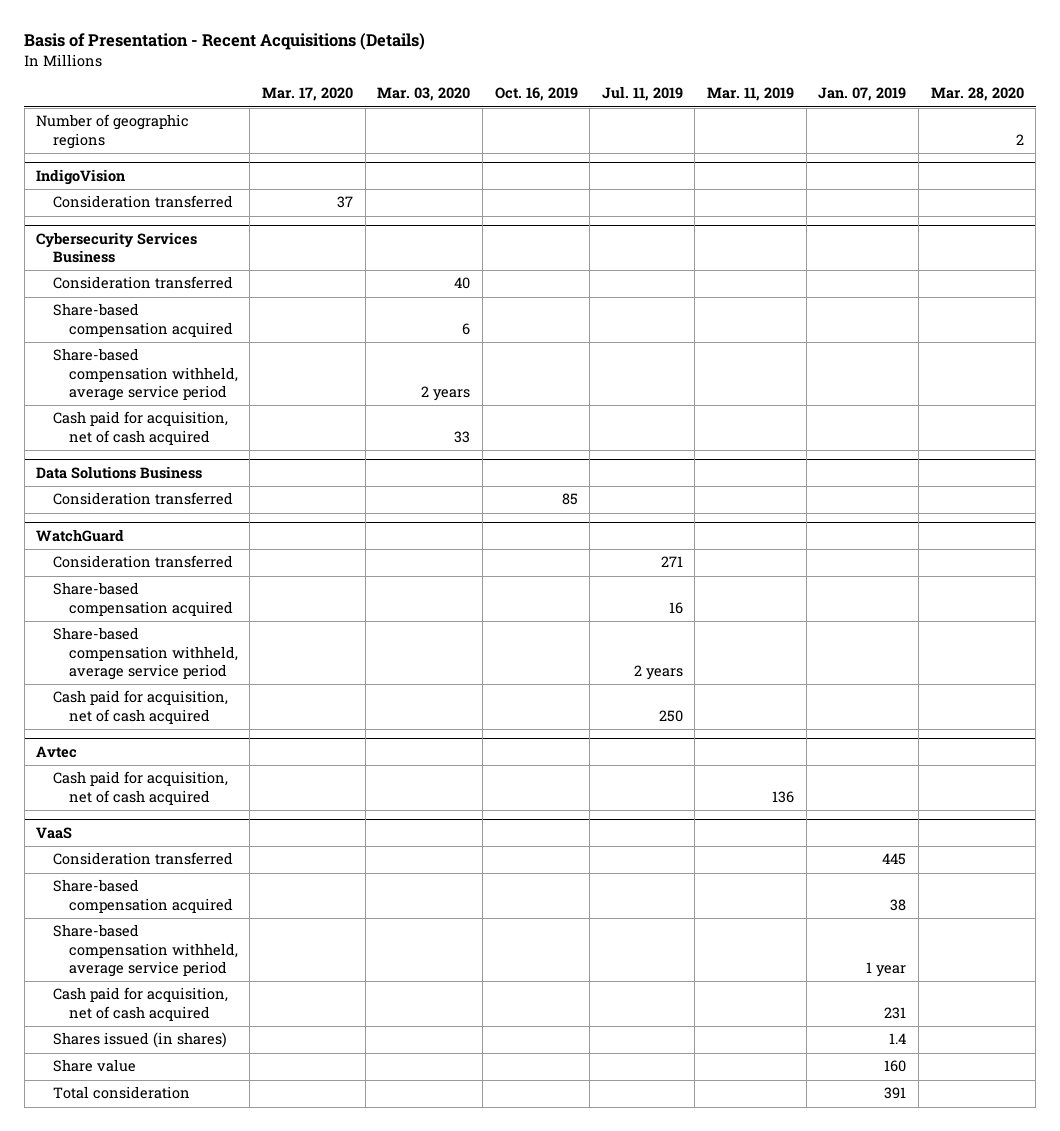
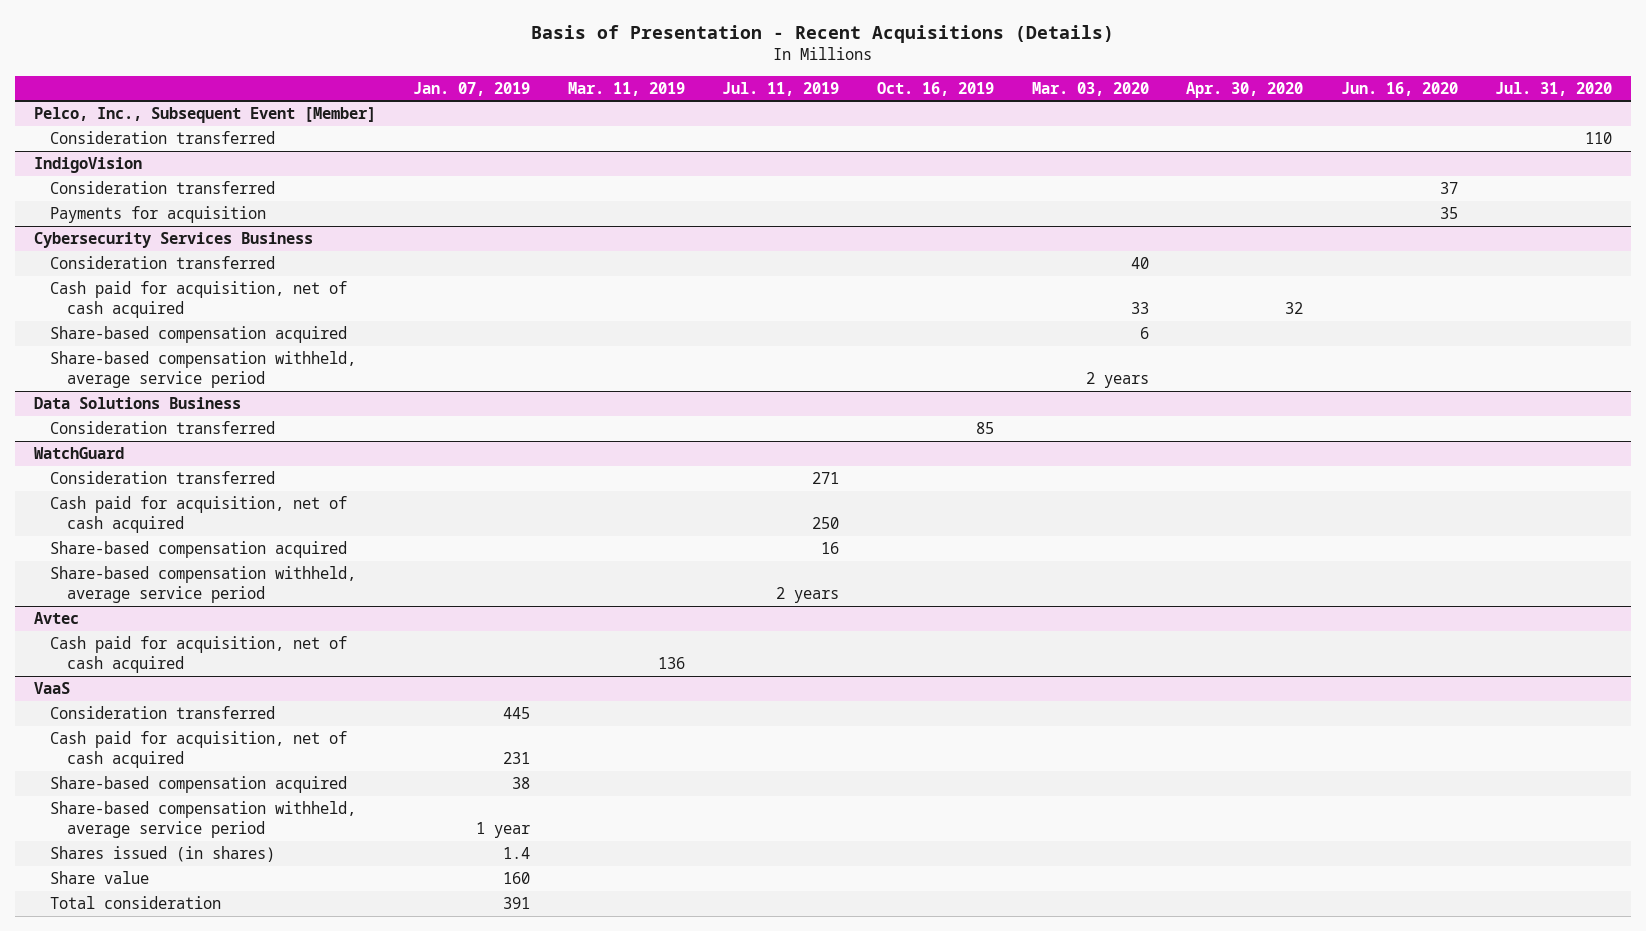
[262,87,354,102] Mar. 17, 2020 -> none
[930,87,1024,102] Mar. 28, 2020 -> none
none -> [1186,81,1304,98] Apr. 30, 2020
none -> [1340,81,1458,96] Jun. 16, 2020
none -> [1495,81,1613,96] Jul. 31, 2020
[36,114,190,149] Number of geographic regions -> none
none -> [33,106,376,123] Pelco, Inc., Subsequent Event [Member]
none -> [50,130,276,144] Consideration transferred
none -> [50,205,267,223] Payments for acquisition
[52,411,228,445] Cash paid for acquisition, net of cash acquired -> [50,280,348,319] Cash paid for acquisition, net of cash acquired
[52,690,228,724] Cash paid for acquisition, net of cash acquired -> [50,495,348,534] Cash paid for acquisition, net of cash acquired
[52,987,228,1021] Cash paid for acquisition, net of cash acquired -> [50,730,348,769] Cash paid for acquisition, net of cash acquired

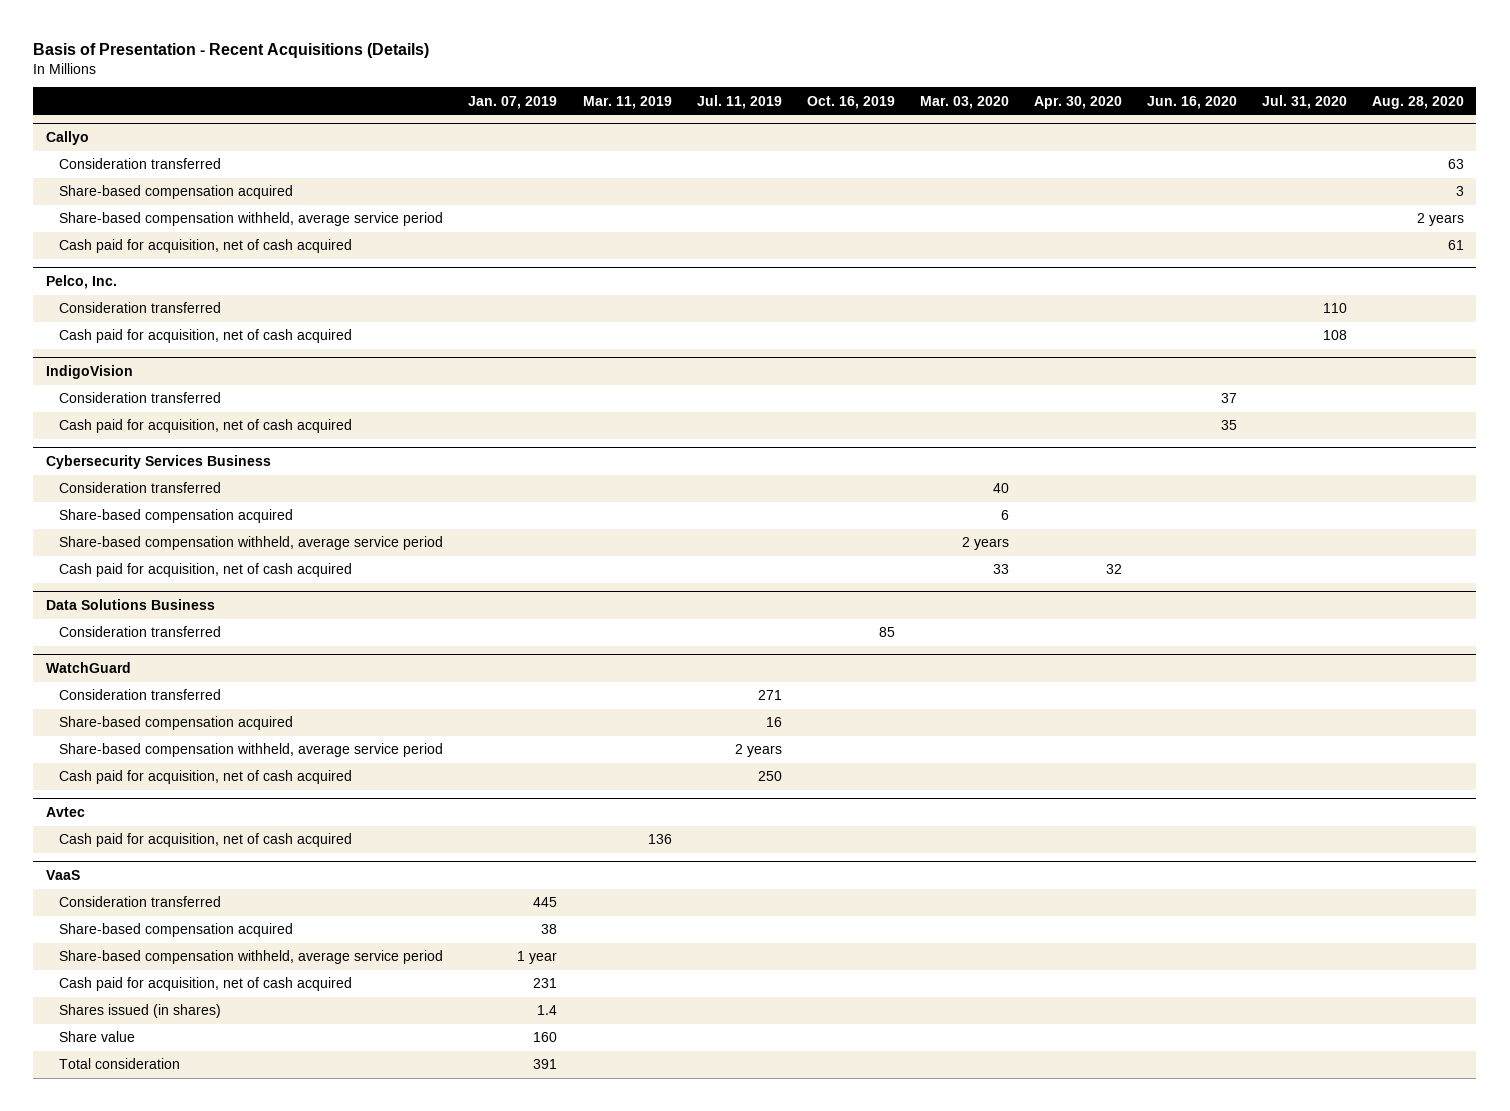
none -> [1371,95,1464,109] Aug. 28, 2020
none -> [45,131,89,146] Callyo
none -> [59,158,222,170] Consideration transferred
none -> [59,185,294,200] Share-based compensation acquired
none -> [59,212,444,227] Share-based compensation withheld, average service period
none -> [59,239,353,254] Cash paid for acquisition, net of cash acquired
[33,106,376,123] Pelco, Inc., Subsequent Event [Member] -> [45,275,117,290] Pelco, Inc.
none -> [59,329,353,344] Cash paid for acquisition, net of cash acquired
[50,205,267,223] Payments for acquisition -> none
none -> [59,419,353,434] Cash paid for acquisition, net of cash acquired
[50,280,348,319] Cash paid for acquisition, net of cash acquired -> [59,563,353,578] Cash paid for acquisition, net of cash acquired
[50,495,348,534] Cash paid for acquisition, net of cash acquired -> [59,770,353,785] Cash paid for acquisition, net of cash acquired
[50,730,348,769] Cash paid for acquisition, net of cash acquired -> [59,977,353,992] Cash paid for acquisition, net of cash acquired

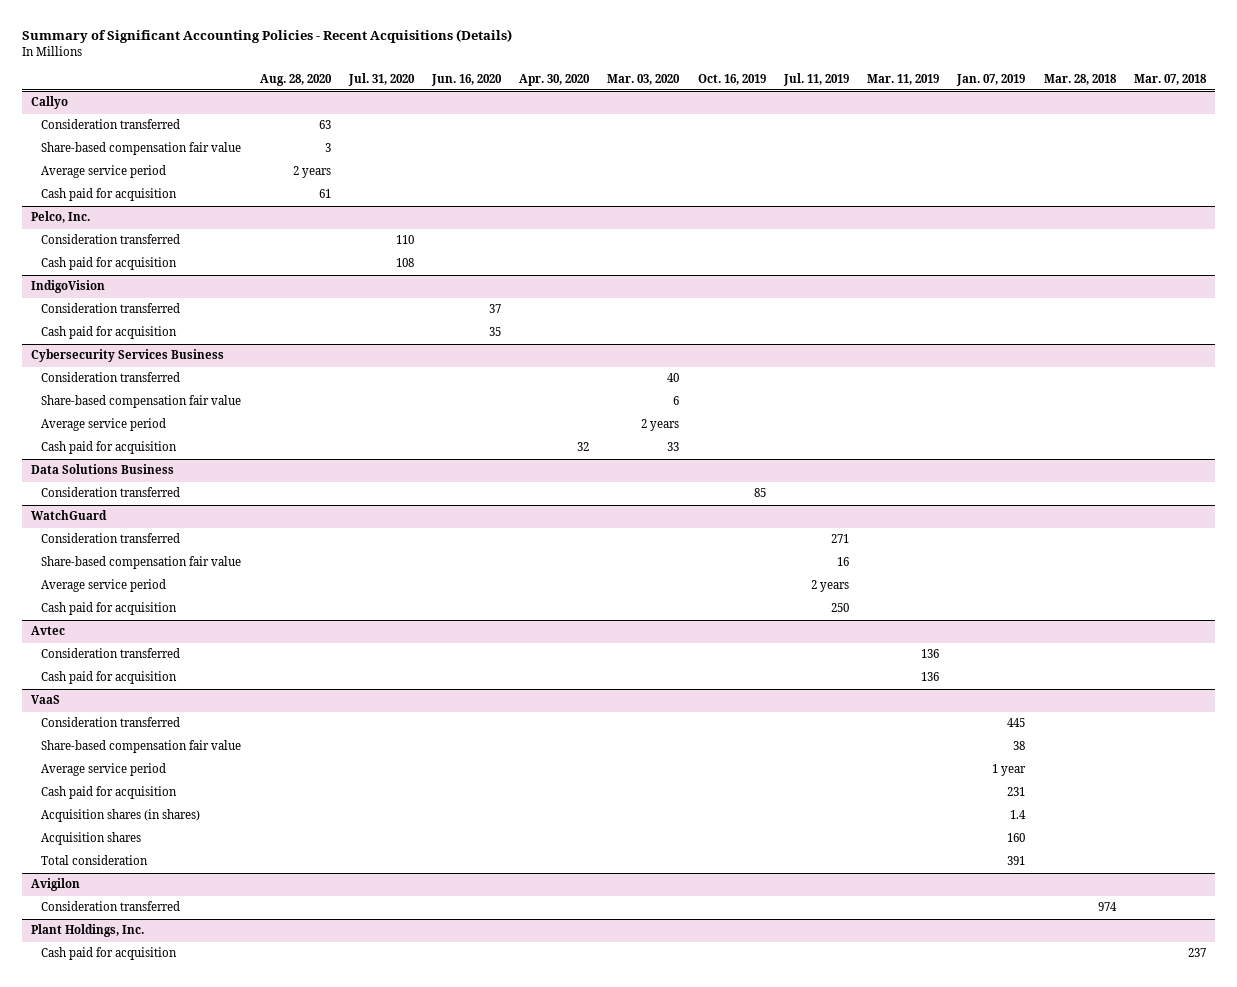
[33,42,430,58] Basis of Presentation - Recent Acquisitions (Details) -> [22,29,513,44] Summary of Significant Accounting Policies - Recent Acquisitions (Details)
none -> [1043,73,1117,85] Mar. 28, 2018
none -> [1133,73,1207,85] Mar. 07, 2018
[59,185,294,200] Share-based compensation acquired -> [41,142,242,156] Share-based compensation fair value
[59,212,444,227] Share-based compensation withheld, average service period -> [41,165,167,179] Average service period
[59,239,353,254] Cash paid for acquisition, net of cash acquired -> [41,188,178,202] Cash paid for acquisition
[59,329,353,344] Cash paid for acquisition, net of cash acquired -> [41,257,178,271] Cash paid for acquisition
[59,419,353,434] Cash paid for acquisition, net of cash acquired -> [41,326,178,340] Cash paid for acquisition
[59,509,294,524] Share-based compensation acquired -> [41,395,242,409] Share-based compensation fair value
[59,536,444,551] Share-based compensation withheld, average service period -> [41,418,167,432] Average service period
[59,563,353,578] Cash paid for acquisition, net of cash acquired -> [41,441,178,455] Cash paid for acquisition
[59,716,294,731] Share-based compensation acquired -> [41,556,242,570] Share-based compensation fair value
[59,743,444,758] Share-based compensation withheld, average service period -> [41,579,167,593] Average service period
[59,770,353,785] Cash paid for acquisition, net of cash acquired -> [41,602,178,616] Cash paid for acquisition
none -> [41,648,181,659] Consideration transferred
[59,833,353,848] Cash paid for acquisition, net of cash acquired -> [41,671,178,685] Cash paid for acquisition
[59,923,294,938] Share-based compensation acquired -> [41,740,242,754] Share-based compensation fair value
[59,950,444,965] Share-based compensation withheld, average service period -> [41,763,167,777] Average service period
[59,977,353,992] Cash paid for acquisition, net of cash acquired -> [41,786,178,800] Cash paid for acquisition
[59,1004,222,1019] Shares issued (in shares) -> [41,809,201,823] Acquisition shares (in shares)
[59,1031,136,1043] Share value -> [41,832,142,846] Acquisition shares
none -> [31,878,81,892] Avigilon
none -> [41,901,181,912] Consideration transferred
none -> [31,924,145,938] Plant Holdings, Inc.
none -> [41,947,178,961] Cash paid for acquisition

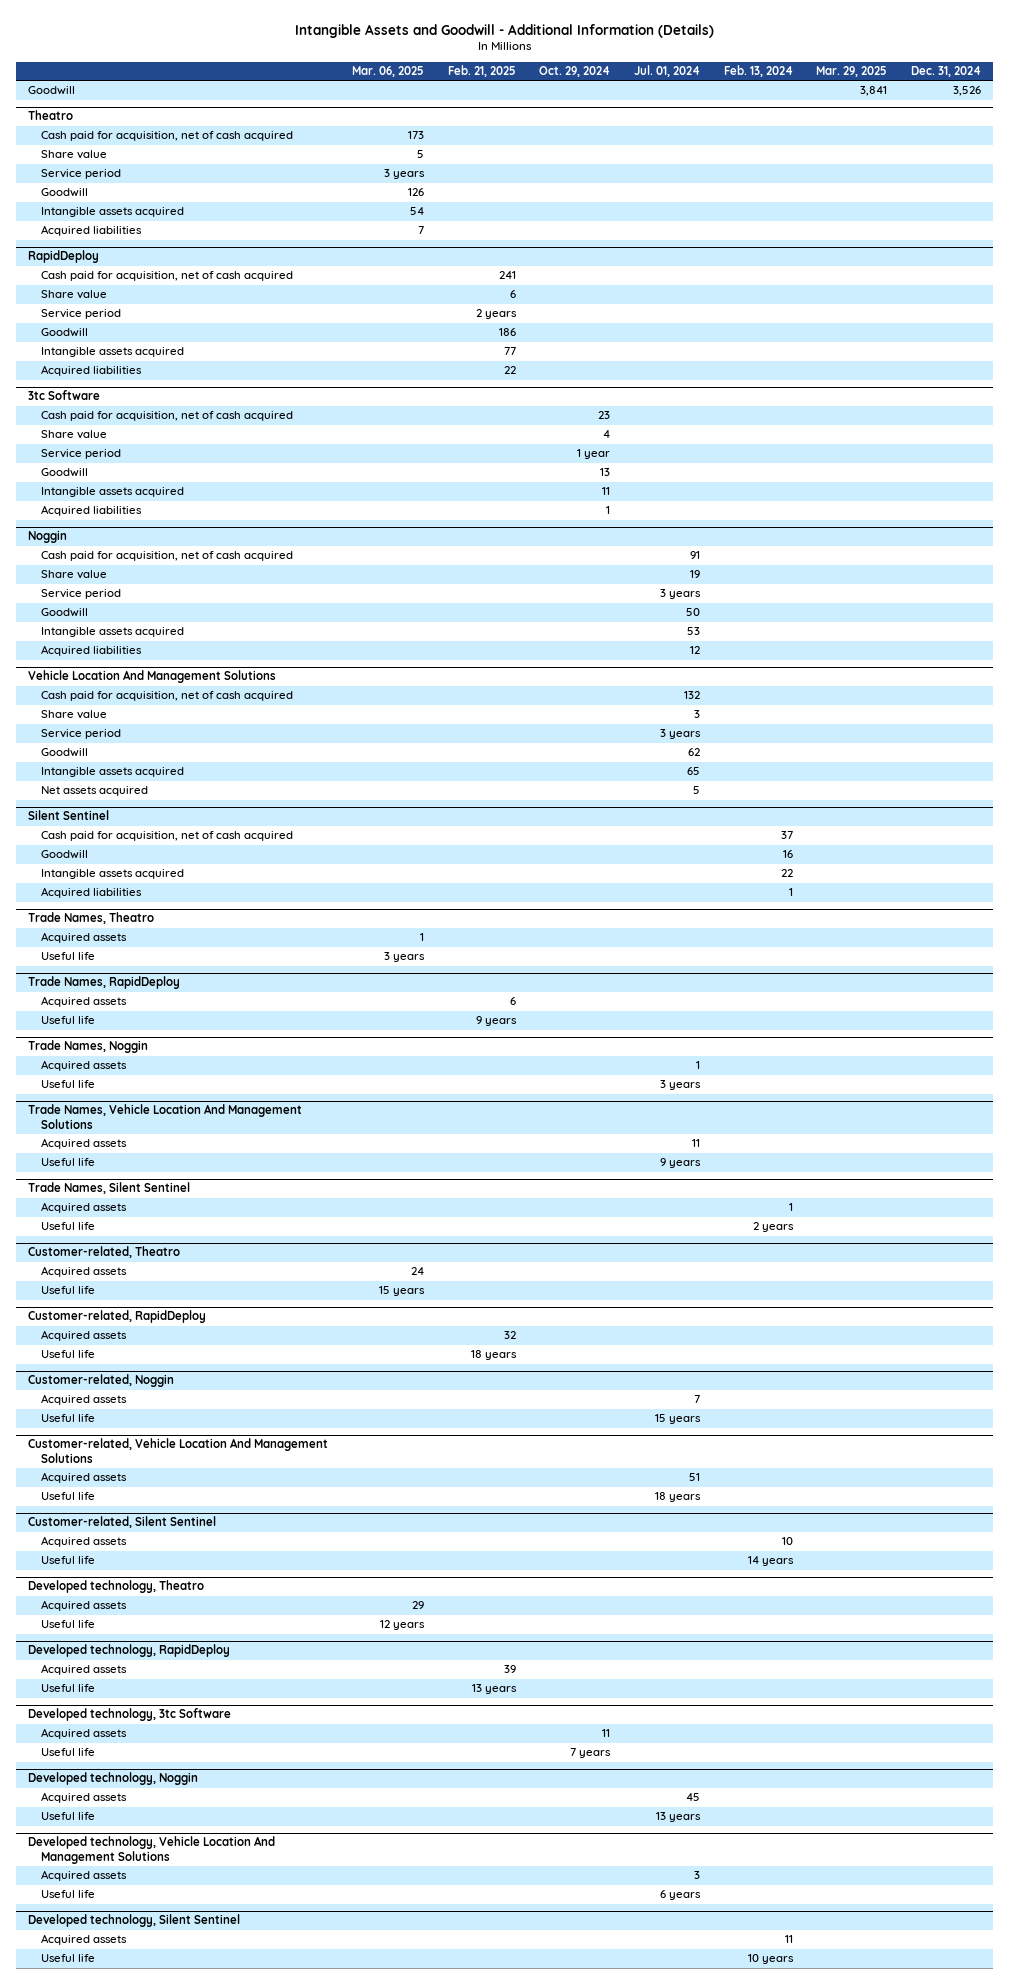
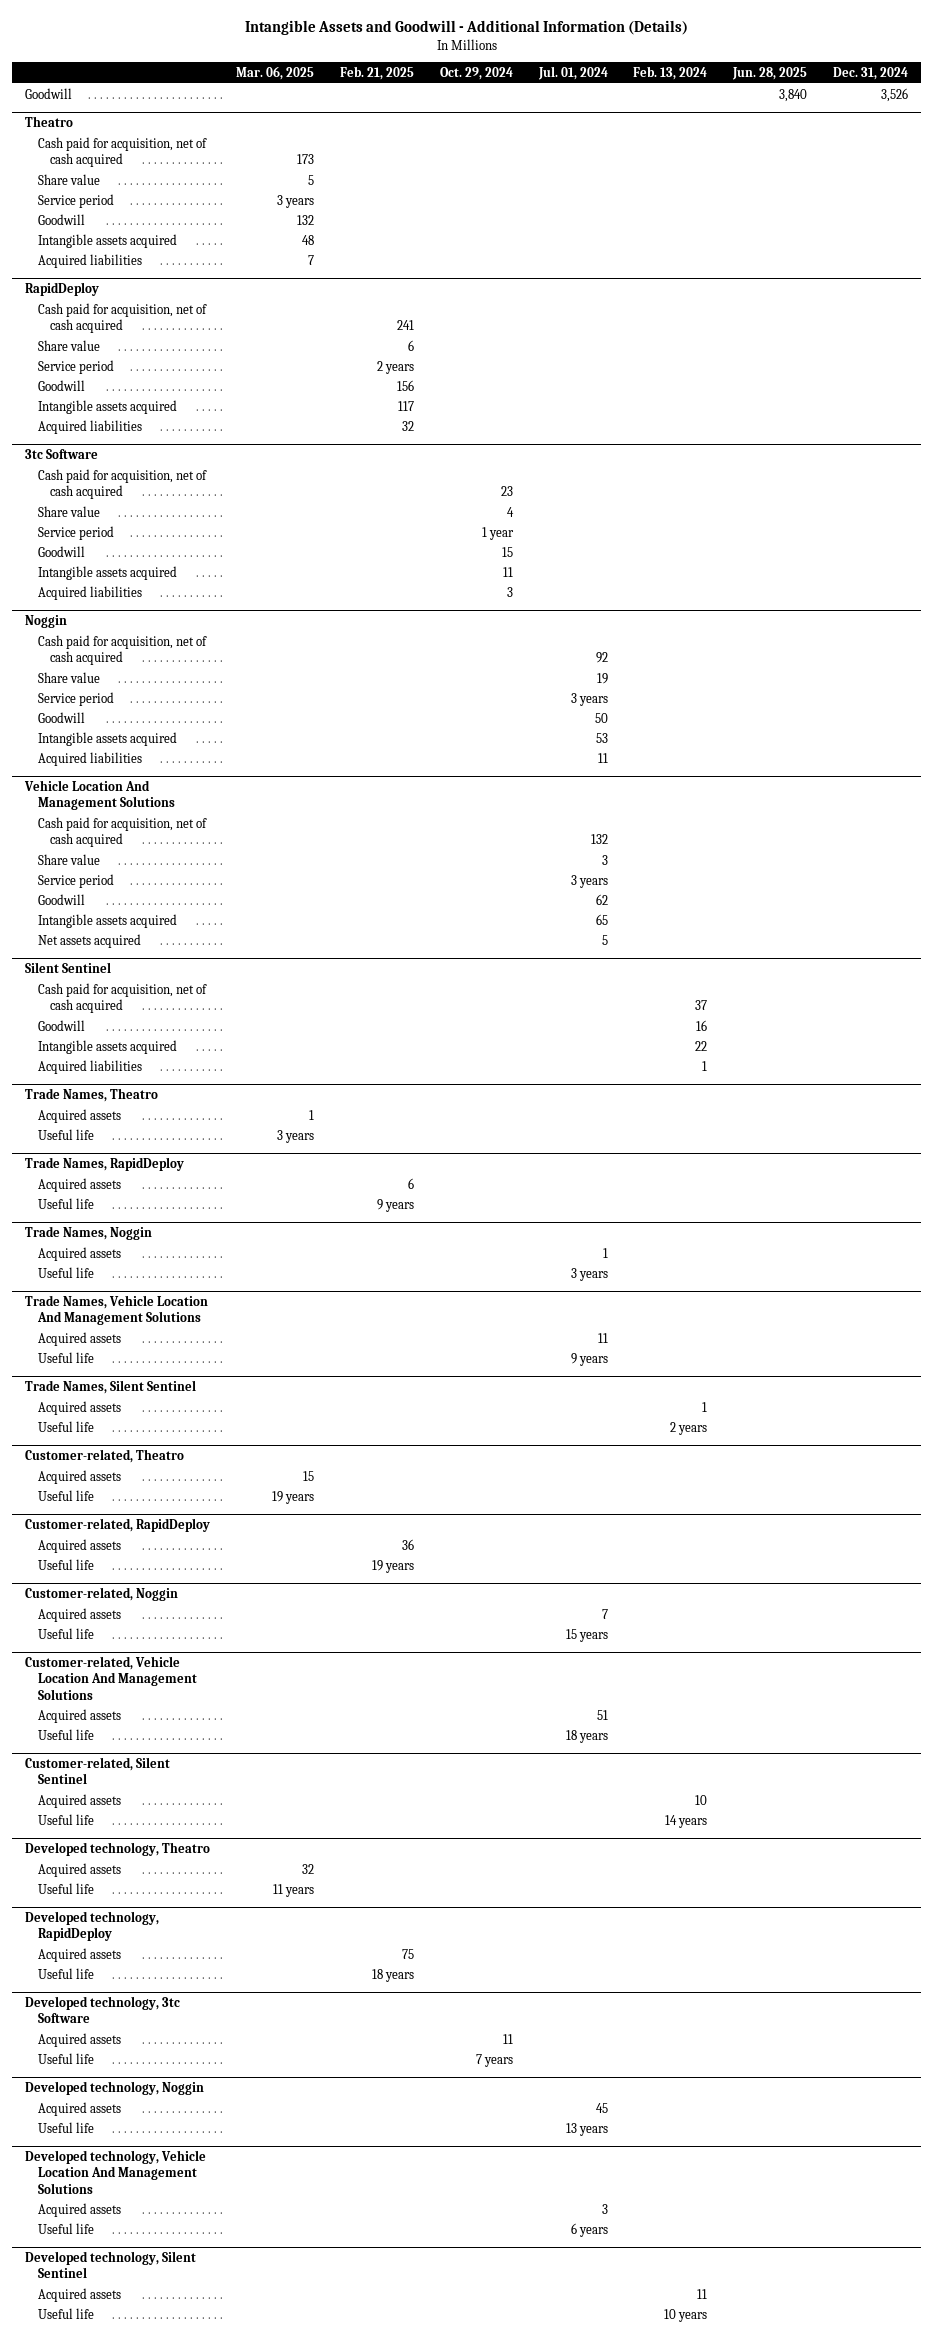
[816,66,888,78] Mar. 29, 2025 -> none
none -> [732,67,808,81] Jun. 28, 2025
[407,188,424,197] 126 -> [296,214,314,225] 132
[409,207,424,216] 54 -> [301,234,314,245] 48
[498,328,516,337] 186 -> [396,379,414,391] 156
[503,347,516,356] 77 -> [397,400,414,411] 117
[503,366,516,375] 22 -> [401,420,414,431] 32
[600,468,611,477] 13 -> [501,546,513,557] 15
[606,506,611,515] 1 -> [506,586,513,597] 3
[689,551,700,560] 91 -> [595,651,608,663] 92
[689,646,700,655] 12 -> [597,752,608,763] 11
[410,1267,424,1276] 24 -> [302,1470,314,1481] 15
[378,1286,425,1297] 15 years -> [271,1490,314,1504] 19 years
[503,1331,516,1340] 32 -> [401,1538,414,1550] 36
[470,1350,517,1361] 18 years -> [371,1559,414,1573] 19 years
[411,1601,424,1610] 29 -> [301,1863,314,1874] 32
[379,1620,425,1631] 12 years -> [272,1883,314,1897] 11 years
[503,1665,516,1674] 39 -> [401,1948,414,1959] 75
[471,1684,517,1695] 13 years -> [371,1968,414,1982] 18 years

